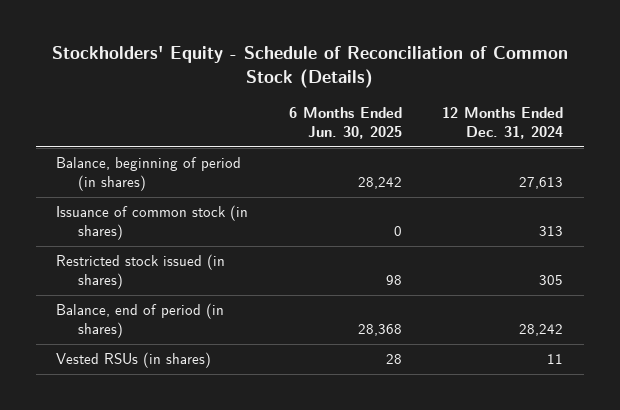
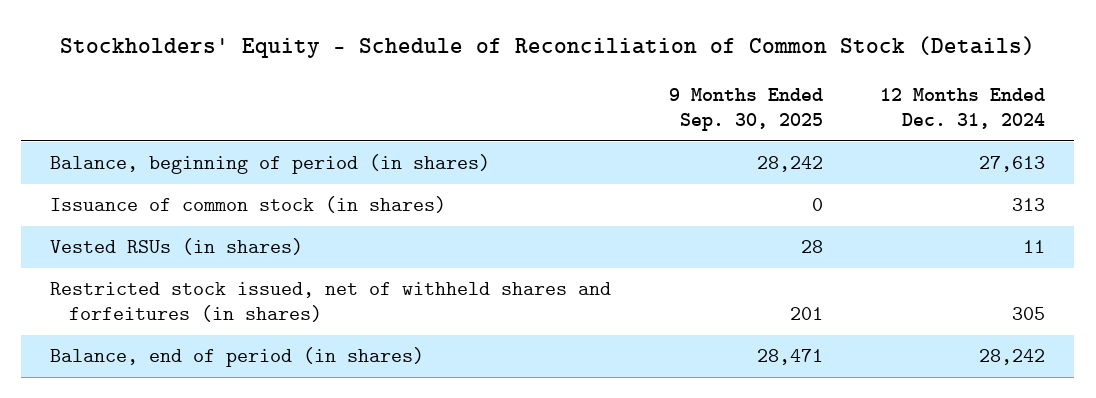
[288,106,402,139] 6 Months Ended Jun. 30, 2025 -> none
none -> [668,87,823,132] 9 Months Ended Sep. 30, 2025
[56,254,226,290] Restricted stock issued (in shares) -> none
none -> [50,282,612,323] Restricted stock issued, net of withheld shares and forfeitures (in shares)
[56,303,225,339] Balance, end of period (in shares) -> [50,347,425,368] Balance, end of period (in shares)

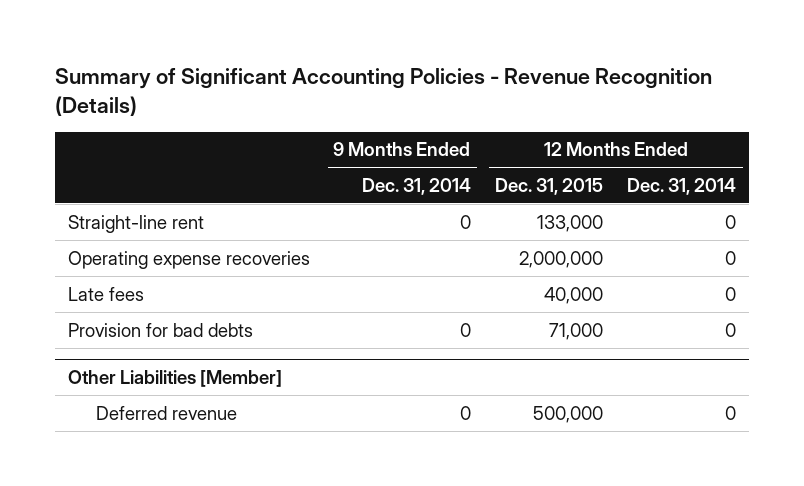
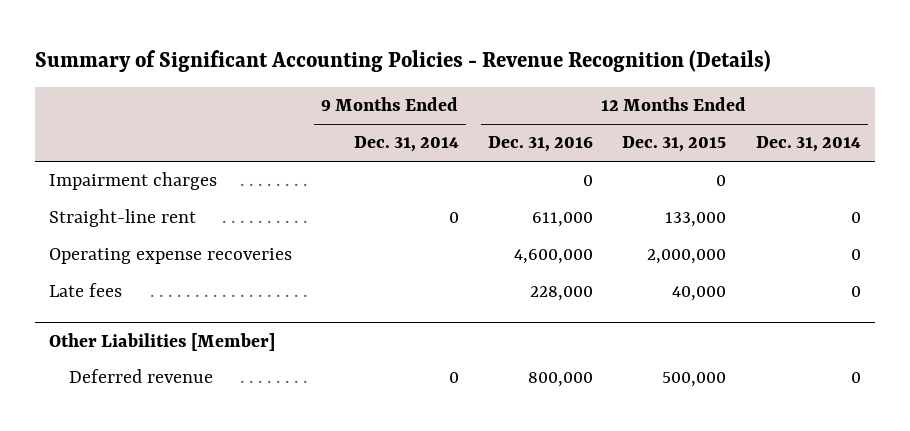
none -> [488,136,594,153] Dec. 31, 2016
none -> [49,172,218,191] Impairment charges
[67,322,253,337] Provision for bad debts -> none

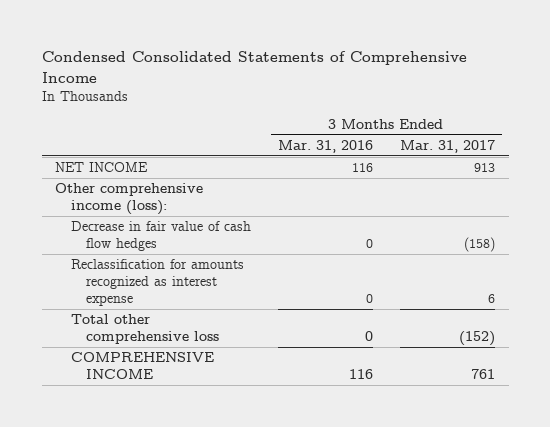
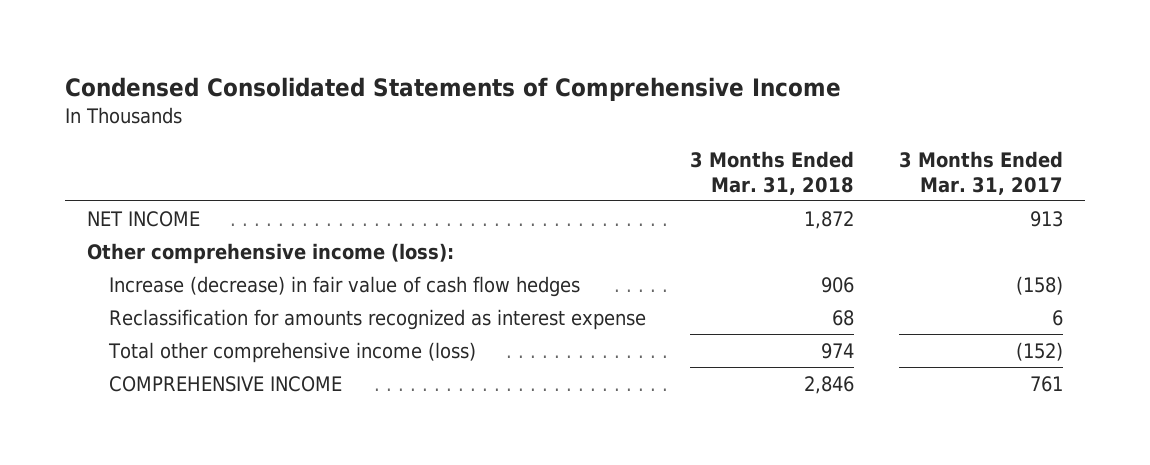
[277,139,373,153] Mar. 31, 2016 -> none
none -> [690,151,855,195] 3 Months Ended Mar. 31, 2018
[70,221,251,252] Decrease in fair value of cash flow hedges -> [108,275,580,297] Increase (decrease) in fair value of cash flow hedges
[70,314,220,345] Total other comprehensive loss -> [107,341,476,363] Total other comprehensive income (loss)

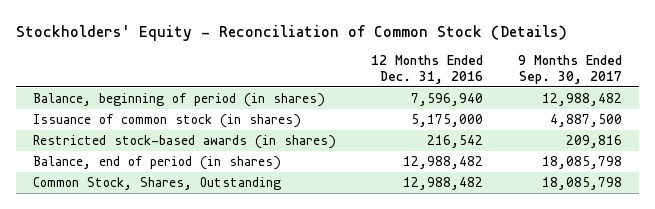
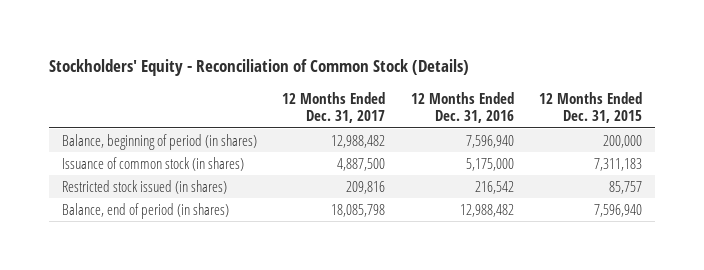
[517,55,622,84] 9 Months Ended Sep. 30, 2017 -> none
none -> [282,91,386,124] 12 Months Ended Dec. 31, 2017
none -> [539,91,643,124] 12 Months Ended Dec. 31, 2015
[33,135,337,150] Restricted stock-based awards (in shares) -> [61,179,227,194] Restricted stock issued (in shares)
[33,177,282,191] Common Stock, Shares, Outstanding -> none

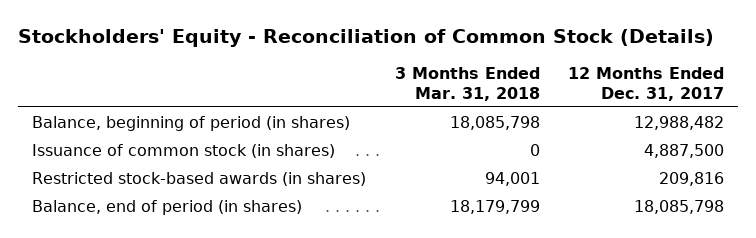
[410,91,514,124] 12 Months Ended Dec. 31, 2016 -> none
[539,91,643,124] 12 Months Ended Dec. 31, 2015 -> none
none -> [394,66,540,101] 3 Months Ended Mar. 31, 2018
[61,179,227,194] Restricted stock issued (in shares) -> [32,171,367,186] Restricted stock-based awards (in shares)

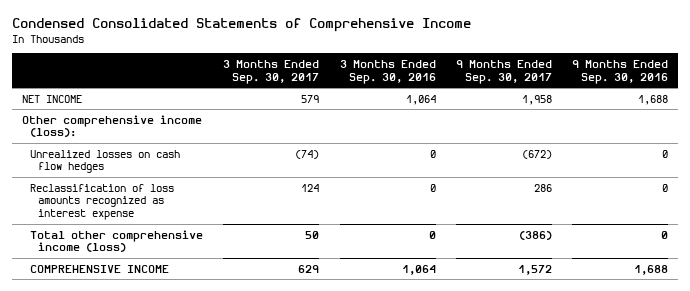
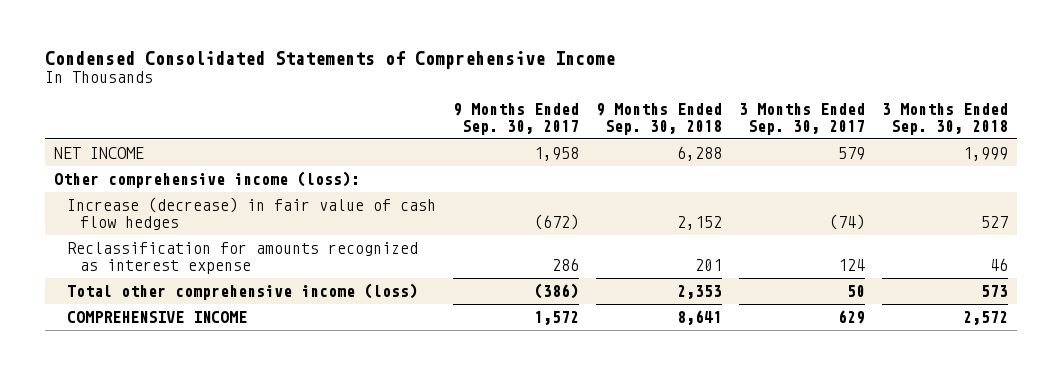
[339,60,436,84] 3 Months Ended Sep. 30, 2016 -> none
[572,60,669,84] 9 Months Ended Sep. 30, 2016 -> none
none -> [596,103,723,135] 9 Months Ended Sep. 30, 2018
none -> [882,103,1009,135] 3 Months Ended Sep. 30, 2018
[30,149,181,174] Unrealized losses on cash flow hedges -> [66,197,436,230] Increase (decrease) in fair value of cash flow hedges
[30,183,175,221] Reclassification of loss amounts recognized as interest expense -> [66,242,418,274] Reclassification for amounts recognized as interest expense

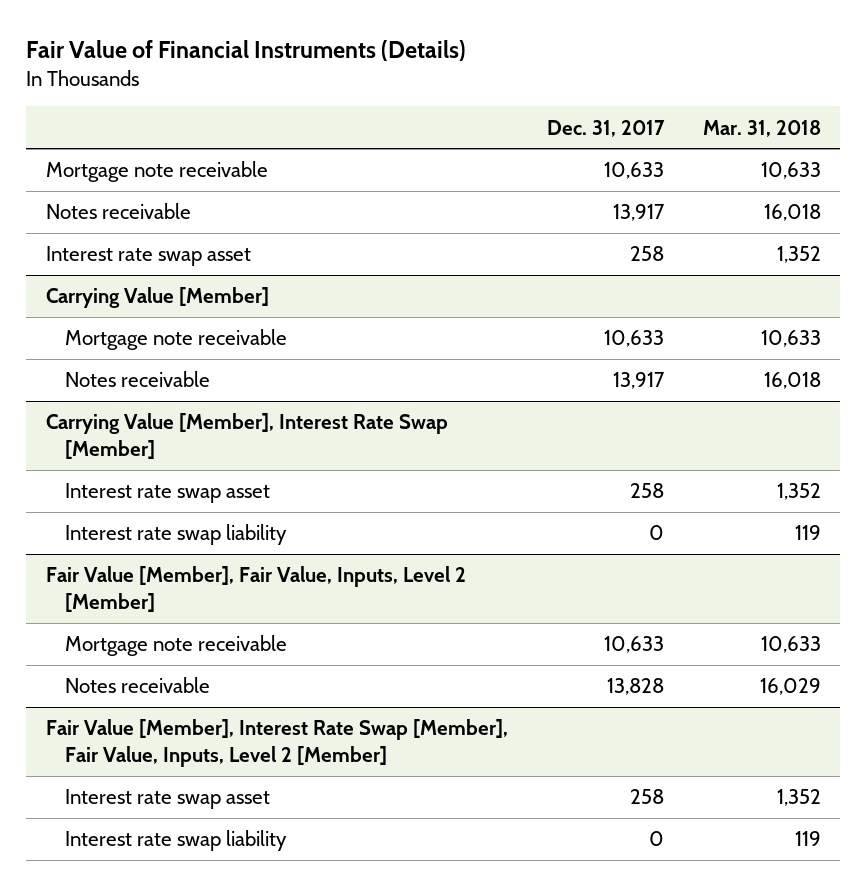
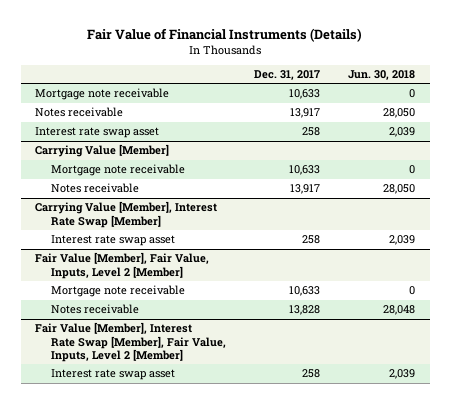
[702,119,821,137] Mar. 31, 2018 -> none
none -> [348,70,416,81] Jun. 30, 2018
[65,524,288,546] Interest rate swap liability -> none
[65,830,288,852] Interest rate swap liability -> none

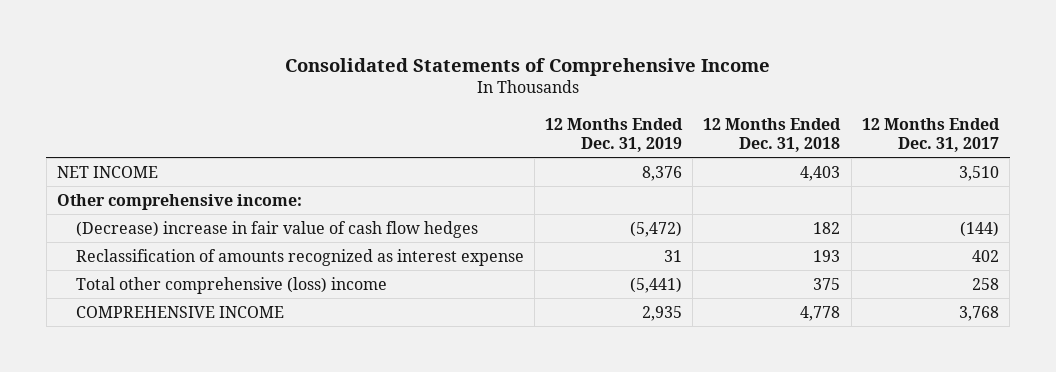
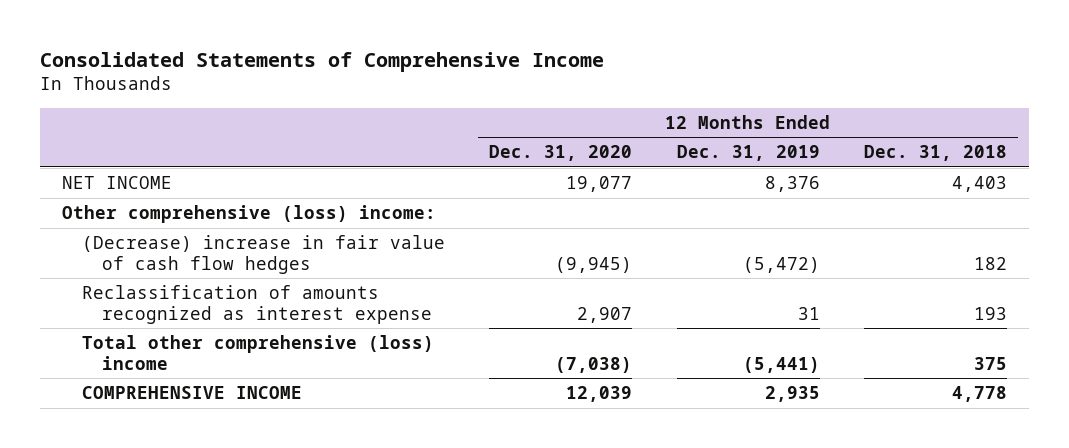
[861,117,1000,153] 12 Months Ended Dec. 31, 2017 -> none
none -> [489,145,633,162] Dec. 31, 2020
[57,193,303,210] Other comprehensive income: -> [62,205,437,224] Other comprehensive (loss) income:

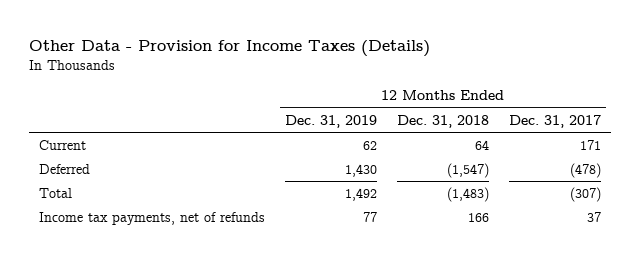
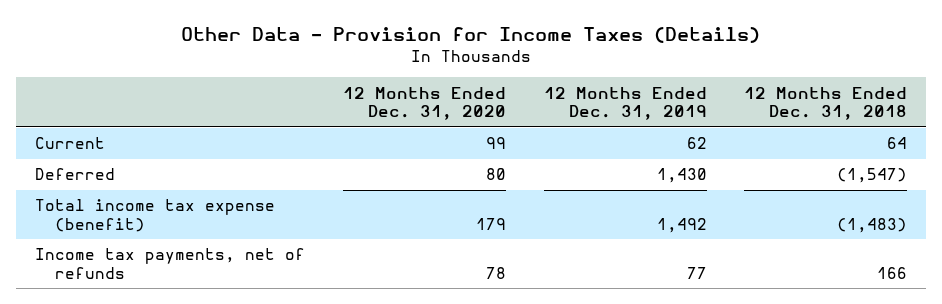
[509,114,602,128] Dec. 31, 2017 -> none
none -> [342,86,506,121] 12 Months Ended Dec. 31, 2020
[39,187,73,198] Total -> [35,199,276,232] Total income tax expense (benefit)

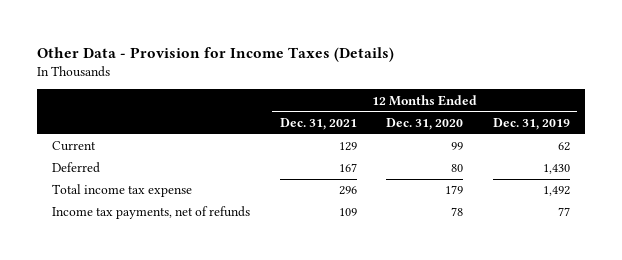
[744,86,908,121] 12 Months Ended Dec. 31, 2018 -> none
none -> [279,117,357,130] Dec. 31, 2021
[35,199,276,232] Total income tax expense (benefit) -> [52,184,193,198] Total income tax expense

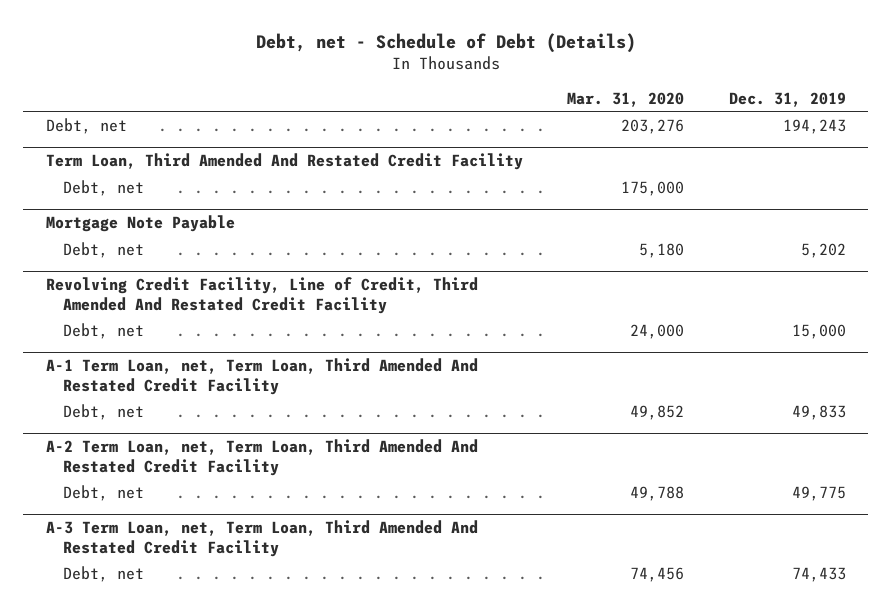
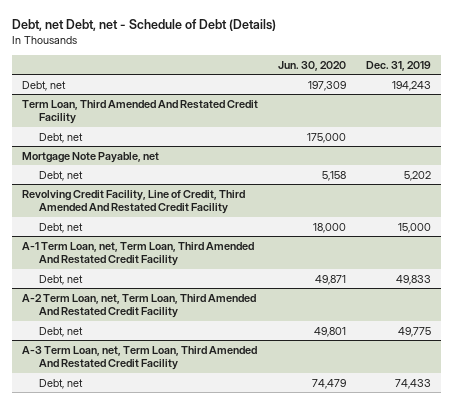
[255,32,636,53] Debt, net - Schedule of Debt (Details) -> [11,18,276,31] Debt, net Debt, net - Schedule of Debt (Details)
[567,91,685,107] Mar. 31, 2020 -> none
none -> [277,60,346,71] Jun. 30, 2020
[45,215,235,233] Mortgage Note Payable -> [21,151,159,163] Mortgage Note Payable, net

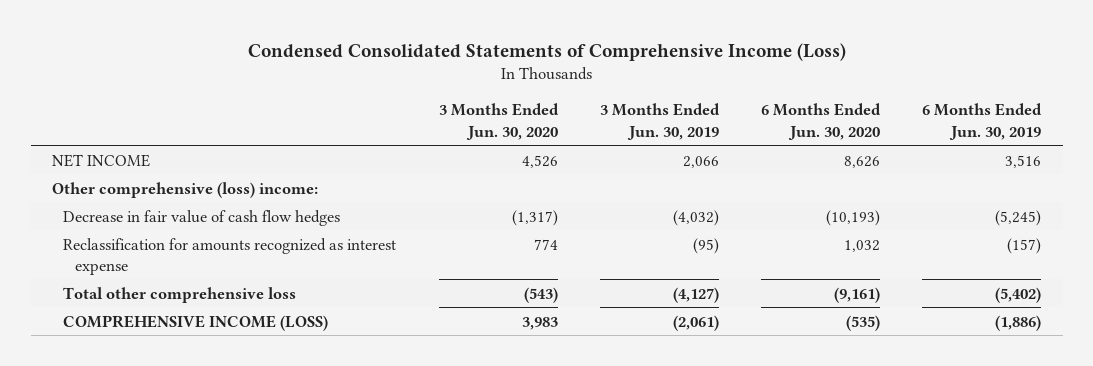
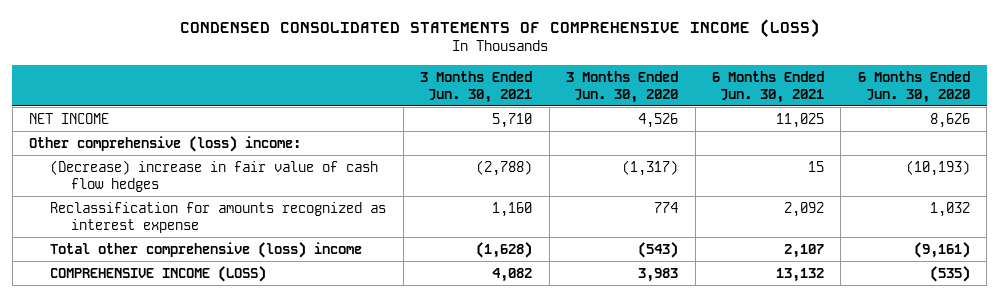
[247,42,846,61] Condensed Consolidated Statements of Comprehensive Income (Loss) -> [179,19,820,39] CONDENSED CONSOLIDATED STATEMENTS OF COMPREHENSIVE INCOME (LOSS)
[599,103,720,140] 3 Months Ended Jun. 30, 2019 -> none
[922,103,1043,140] 6 Months Ended Jun. 30, 2019 -> none
none -> [420,70,533,103] 3 Months Ended Jun. 30, 2021
none -> [711,70,824,103] 6 Months Ended Jun. 30, 2021
[63,209,341,226] Decrease in fair value of cash flow hedges -> [50,159,379,192] (Decrease) increase in fair value of cash flow hedges
[63,286,297,303] Total other comprehensive loss -> [50,241,363,258] Total other comprehensive (loss) income

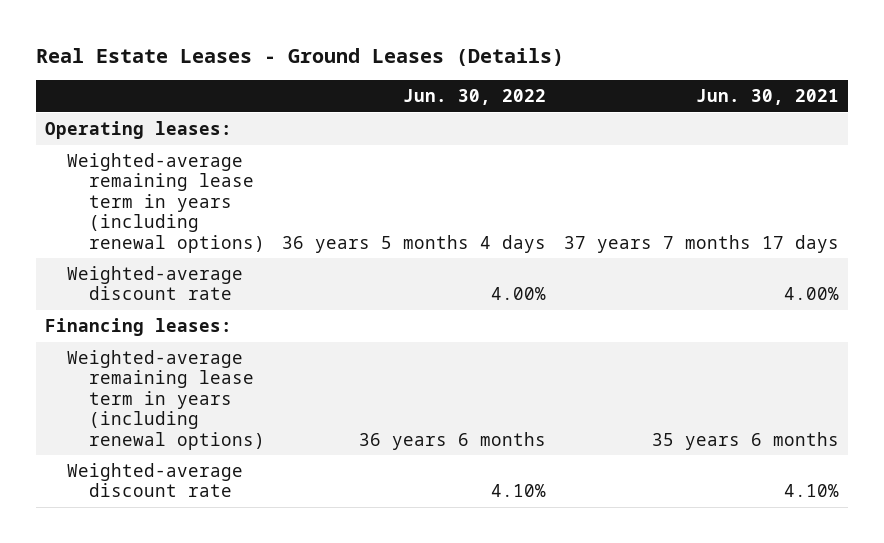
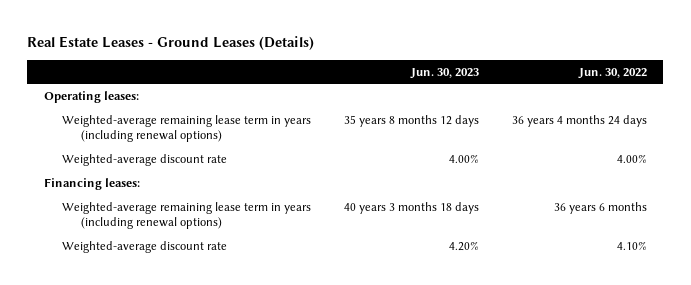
[695,89,839,106] Jun. 30, 2021 -> none
none -> [409,67,479,79] Jun. 30, 2023
[282,234,547,253] 36 years 5 months 4 days -> [511,114,647,127] 36 years 4 months 24 days

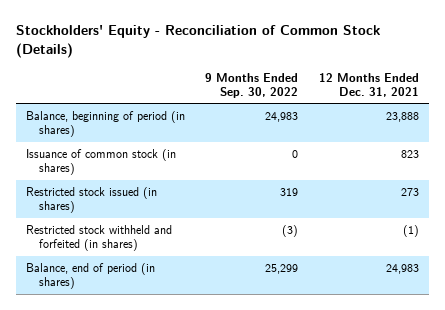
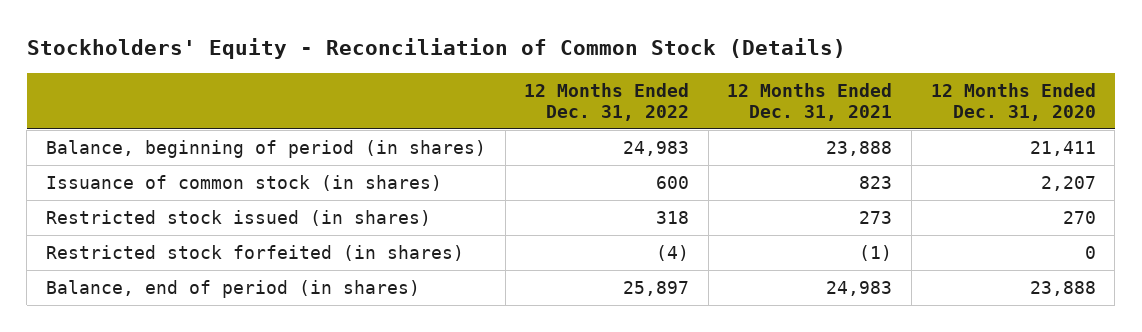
[205,72,299,98] 9 Months Ended Sep. 30, 2022 -> none
none -> [524,82,690,121] 12 Months Ended Dec. 31, 2022
none -> [930,82,1096,121] 12 Months Ended Dec. 31, 2020
[25,225,172,252] Restricted stock withheld and forfeited (in shares) -> [45,244,464,261] Restricted stock forfeited (in shares)

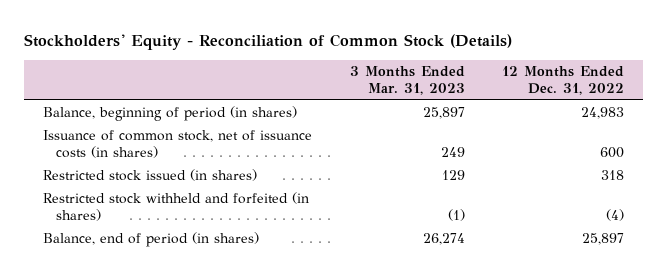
[727,82,893,121] 12 Months Ended Dec. 31, 2021 -> none
[930,82,1096,121] 12 Months Ended Dec. 31, 2020 -> none
none -> [349,65,465,95] 3 Months Ended Mar. 31, 2023
[45,174,442,191] Issuance of common stock (in shares) -> [42,130,312,159] Issuance of common stock, net of issuance costs (in shares)
[45,244,464,261] Restricted stock forfeited (in shares) -> [42,192,309,222] Restricted stock withheld and forfeited (in shares)

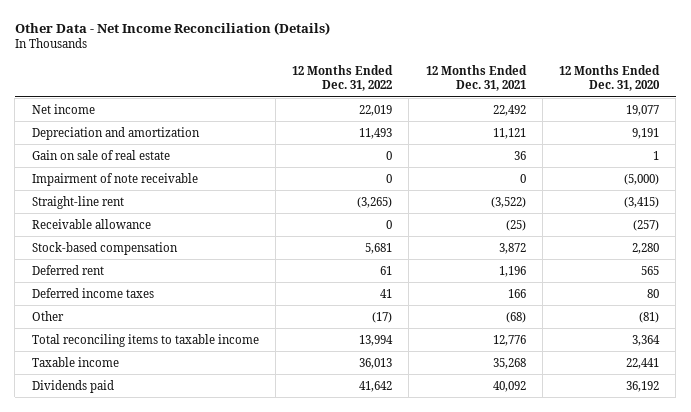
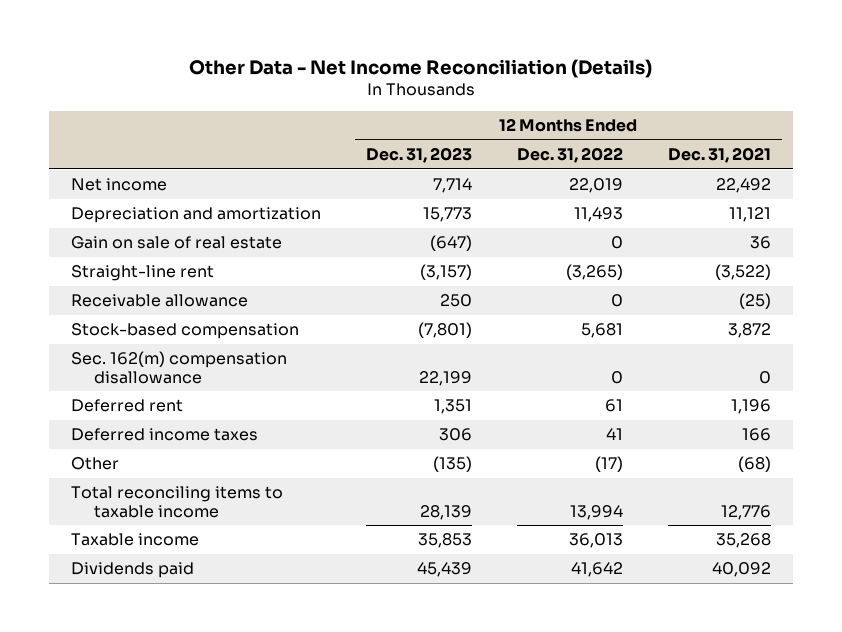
[558,65,660,92] 12 Months Ended Dec. 31, 2020 -> none
none -> [366,147,473,164] Dec. 31, 2023
[31,172,198,186] Impairment of note receivable -> none
none -> [71,351,288,384] Sec. 162(m) compensation disallowance

